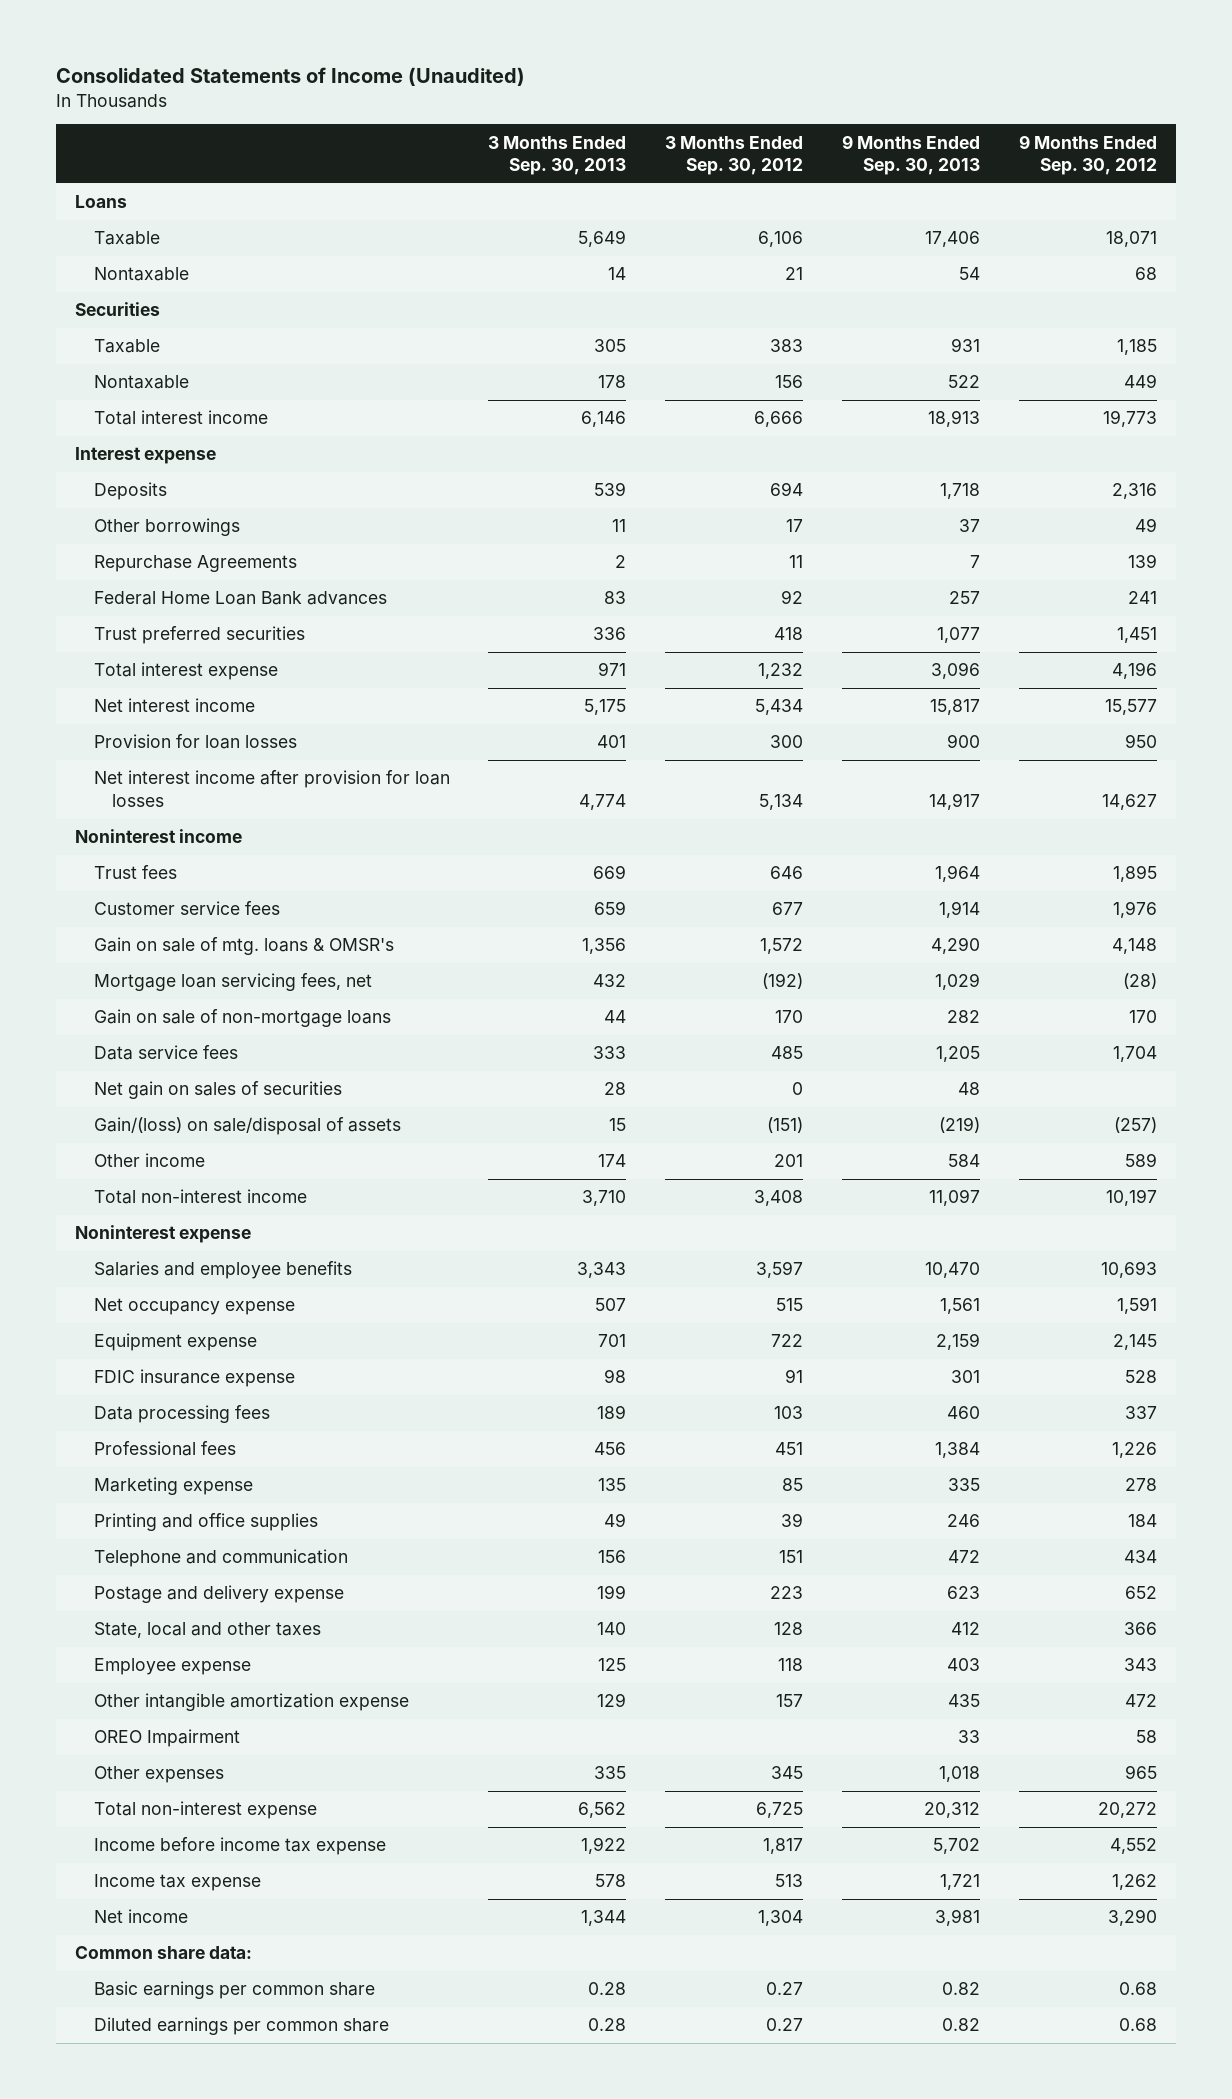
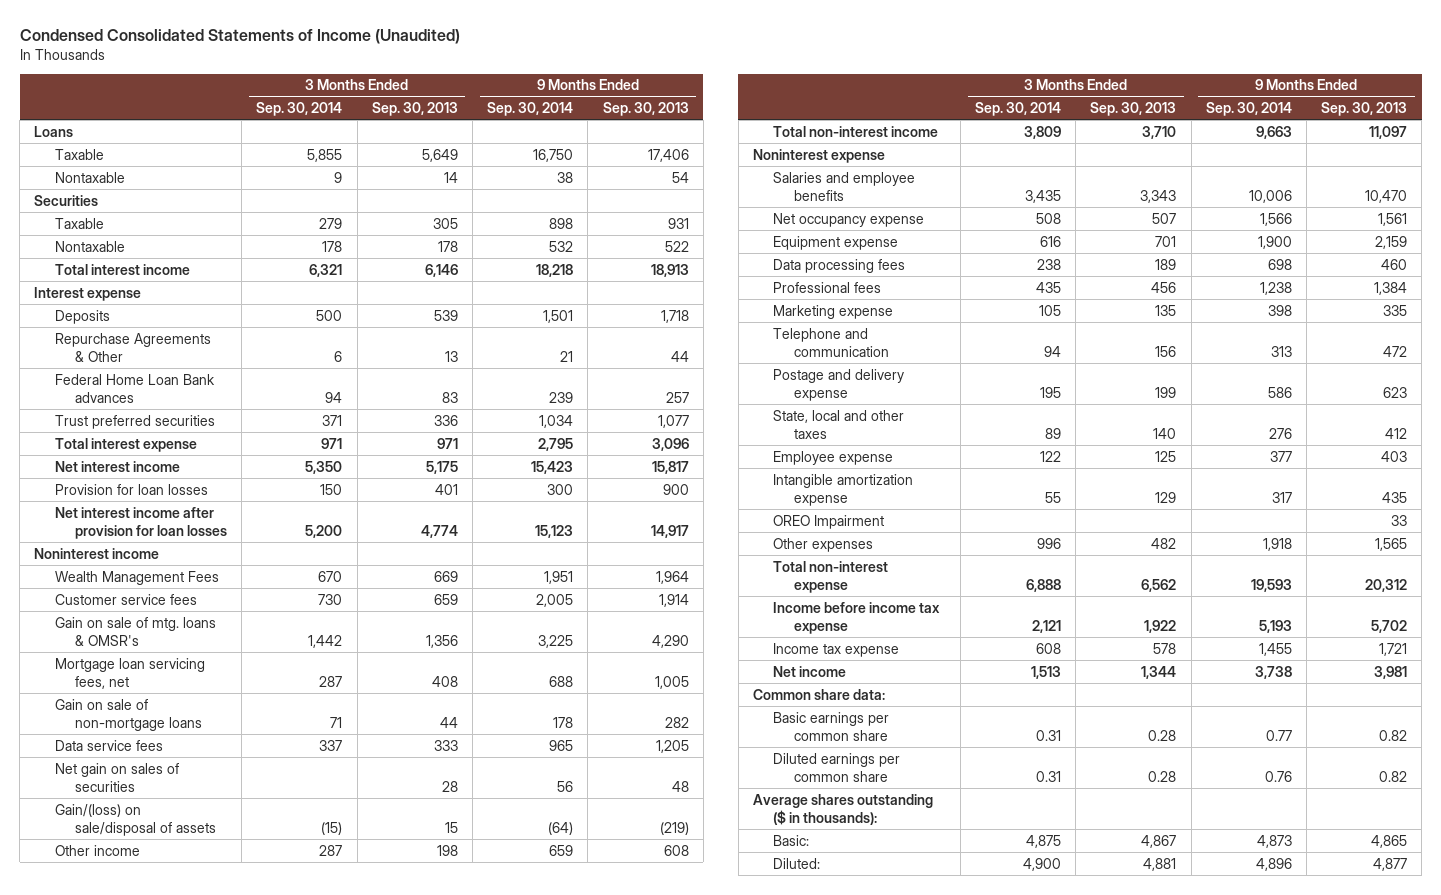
[56,67,526,87] Consolidated Statements of Income (Unaudited) -> [19,29,460,45] Condensed Consolidated Statements of Income (Unaudited)
[665,135,804,175] 3 Months Ended Sep. 30, 2012 -> none
[1018,134,1157,175] 9 Months Ended Sep. 30, 2012 -> none
none -> [256,102,343,117] Sep. 30, 2014
none -> [487,102,574,117] Sep. 30, 2014
[93,518,240,537] Other borrowings -> none
[93,555,297,573] Repurchase Agreements -> [54,332,211,362] Repurchase Agreements & Other
[615,555,627,569] 2 -> [444,350,458,362] 13
[970,555,981,569] 7 -> [670,350,689,362] 44
[93,865,177,880] Trust fees -> [54,570,219,585] Wealth Management Fees
[593,974,627,988] 432 -> [431,675,458,687] 408
[935,973,981,991] 1,029 -> [654,675,689,689] 1,005
[598,1154,627,1168] 174 -> [436,844,458,856] 198
[948,1154,981,1168] 584 -> [663,844,689,856] 608
[93,1369,295,1388] FDIC insurance expense -> none
[93,1513,318,1532] Printing and office supplies -> none
[93,1693,409,1712] Other intangible amortization expense -> [773,473,914,506] Intangible amortization expense
[594,1766,627,1780] 335 -> [1151,537,1177,549] 482
[939,1766,981,1783] 1,018 -> [1375,537,1408,551] 1,565
none -> [752,793,933,825] Average shares outstanding ($ in thousands):
none -> [773,834,810,846] Basic:
none -> [773,857,821,869] Diluted:

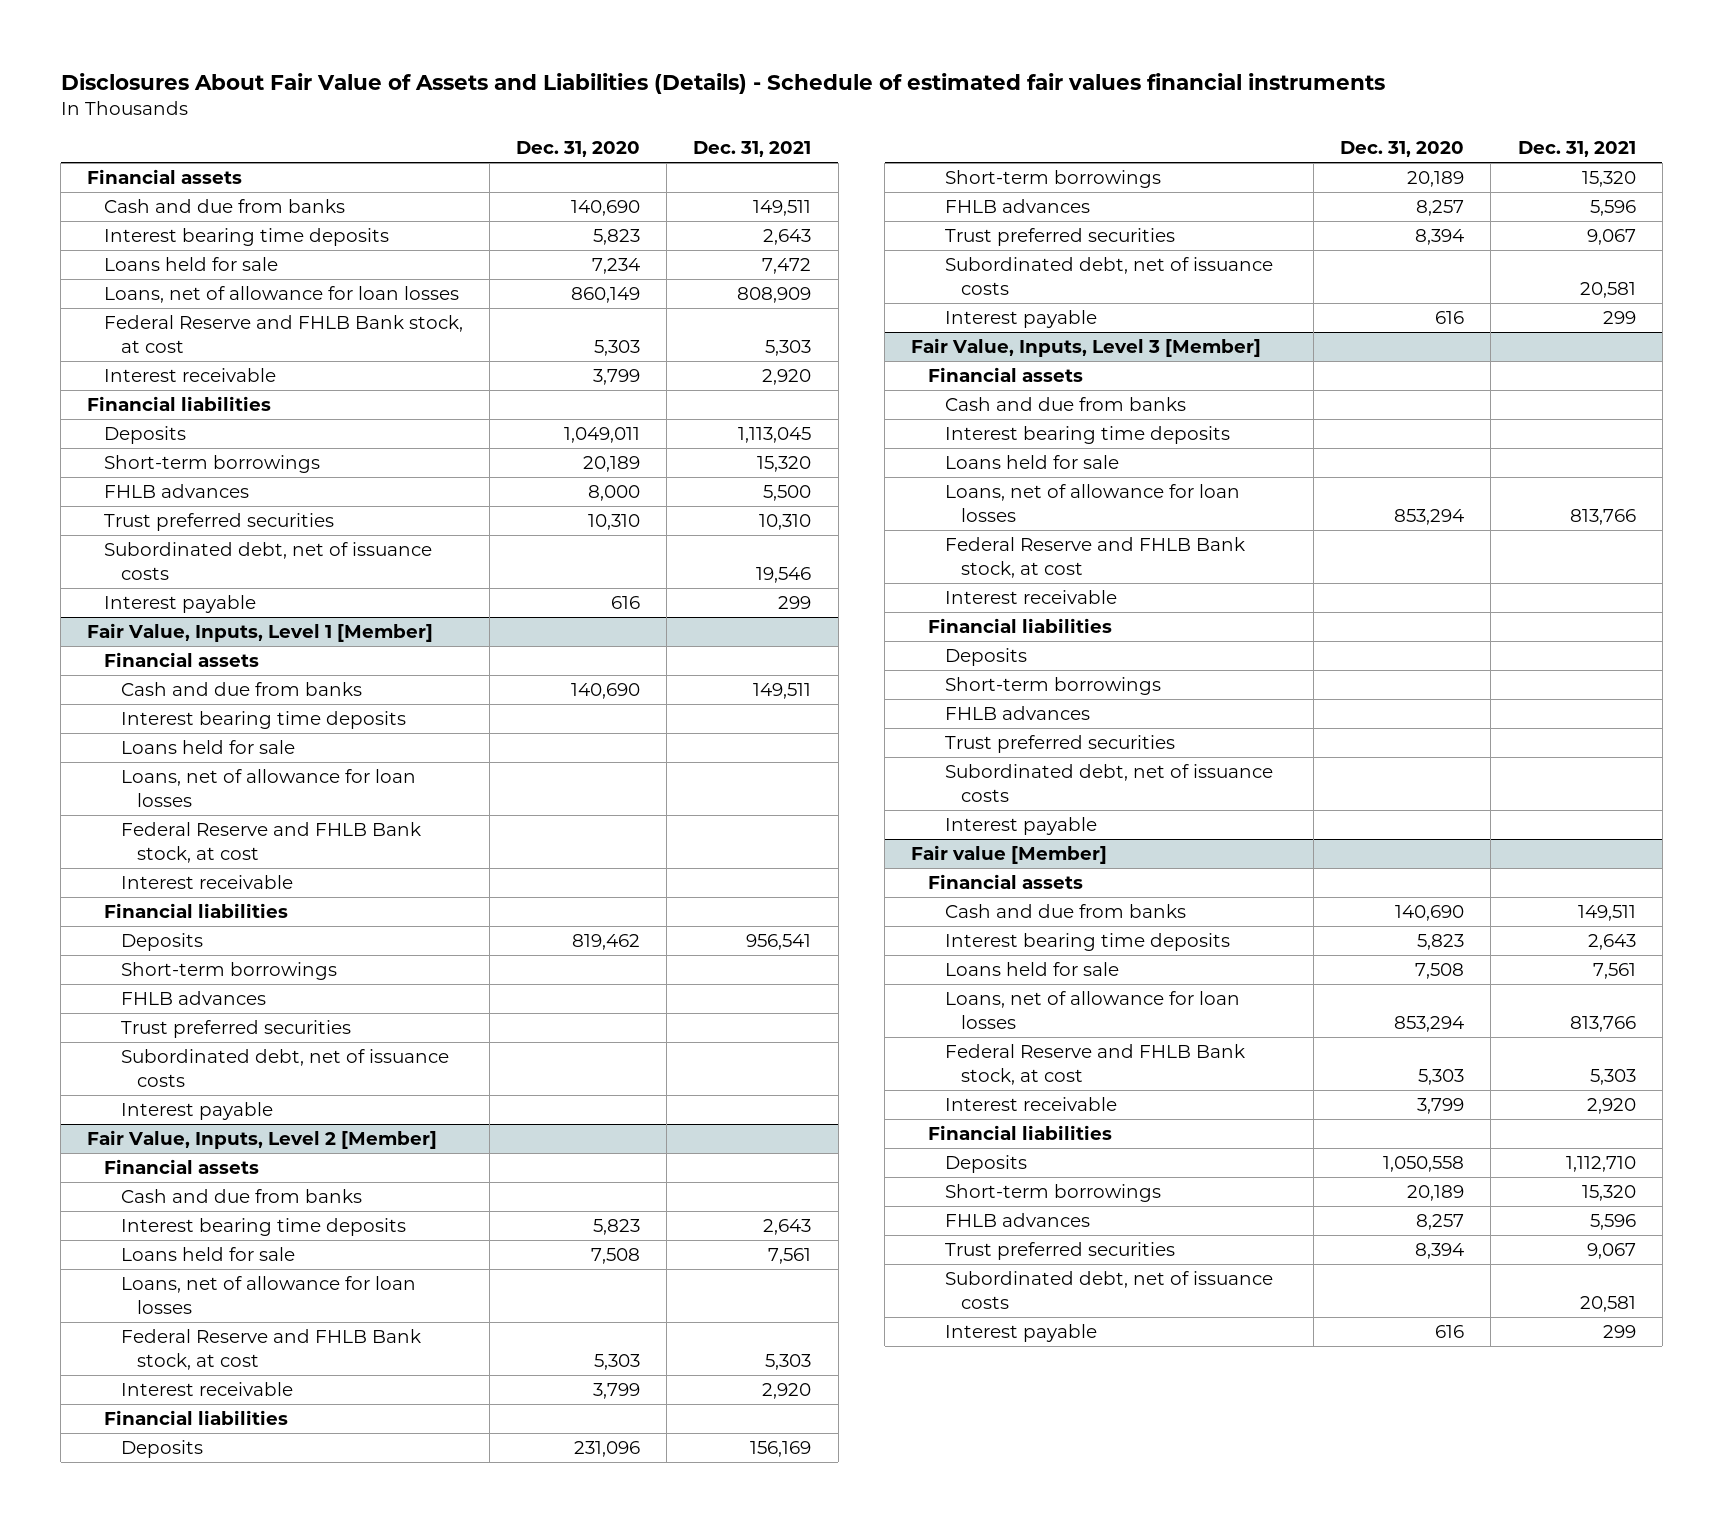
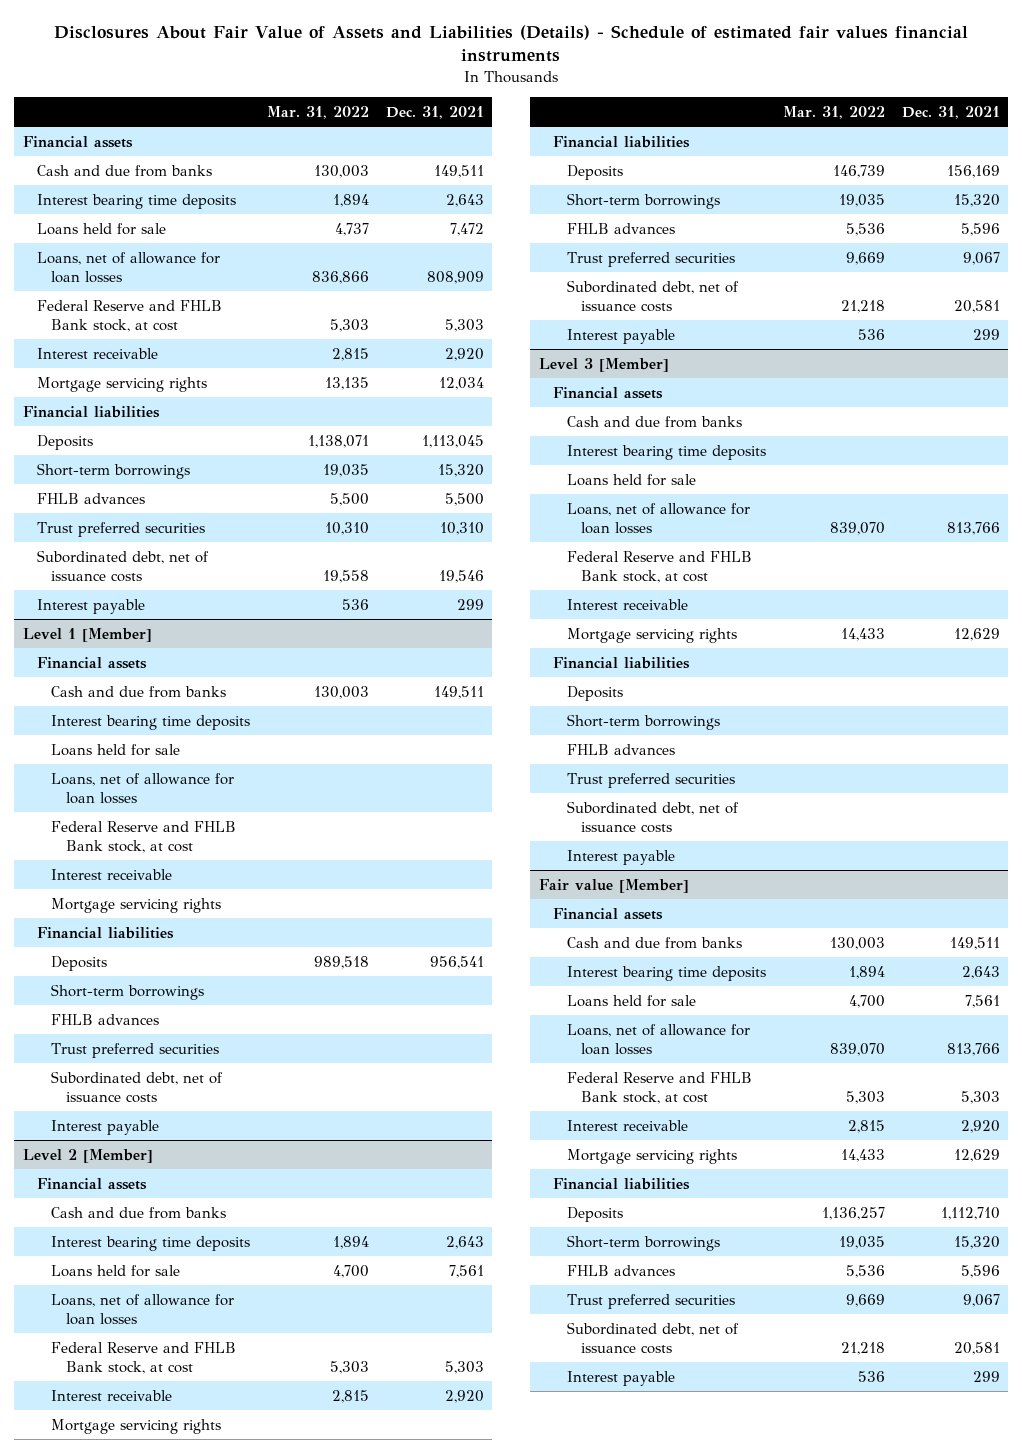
[516,141,641,158] Dec. 31, 2020 -> none
none -> [267,105,370,119] Mar. 31, 2022
none -> [36,376,207,392] Mortgage servicing rights
[87,622,434,642] Fair Value, Inputs, Level 1 [Member] -> [22,627,152,642] Level 1 [Member]
none -> [51,897,222,913] Mortgage servicing rights
[87,1129,438,1149] Fair Value, Inputs, Level 2 [Member] -> [22,1148,153,1163] Level 2 [Member]
none -> [51,1418,222,1434] Mortgage servicing rights
[911,337,1262,357] Fair Value, Inputs, Level 3 [Member] -> [538,357,669,372] Level 3 [Member]
none -> [567,627,738,643] Mortgage servicing rights
none -> [567,1148,738,1164] Mortgage servicing rights

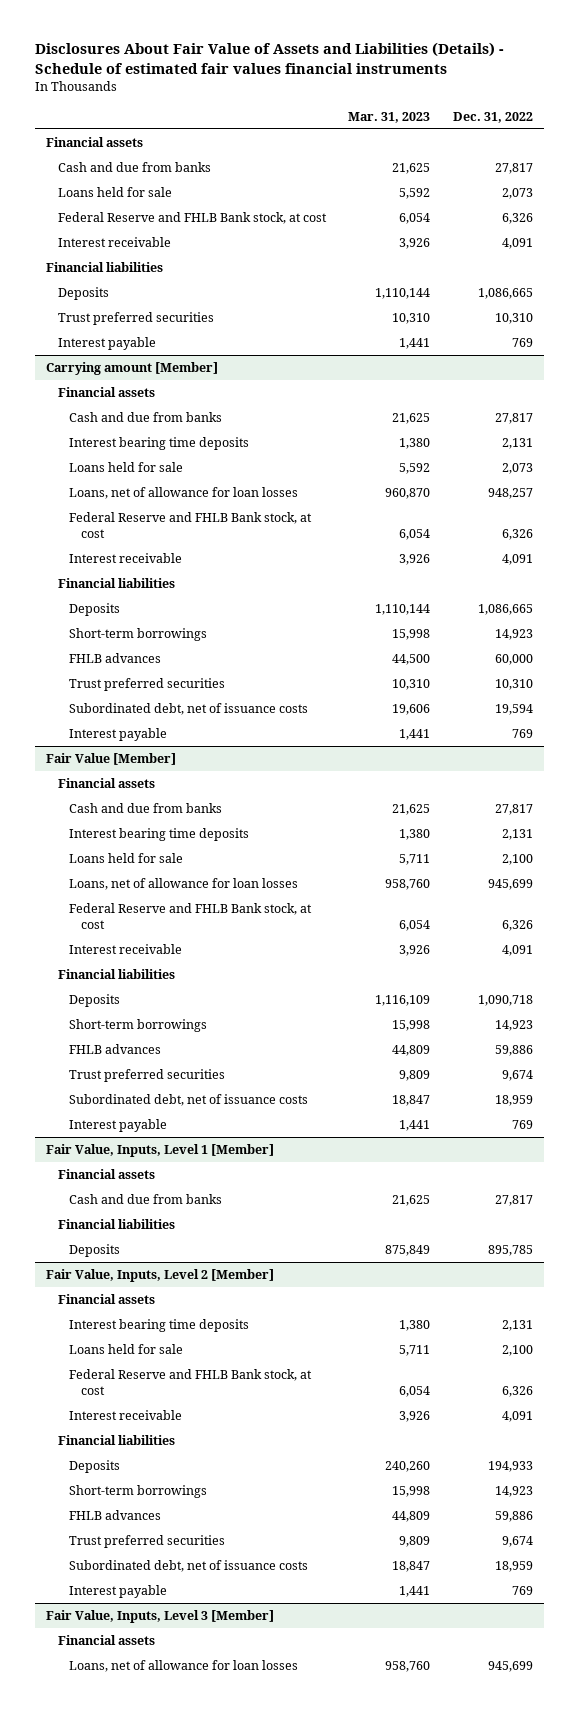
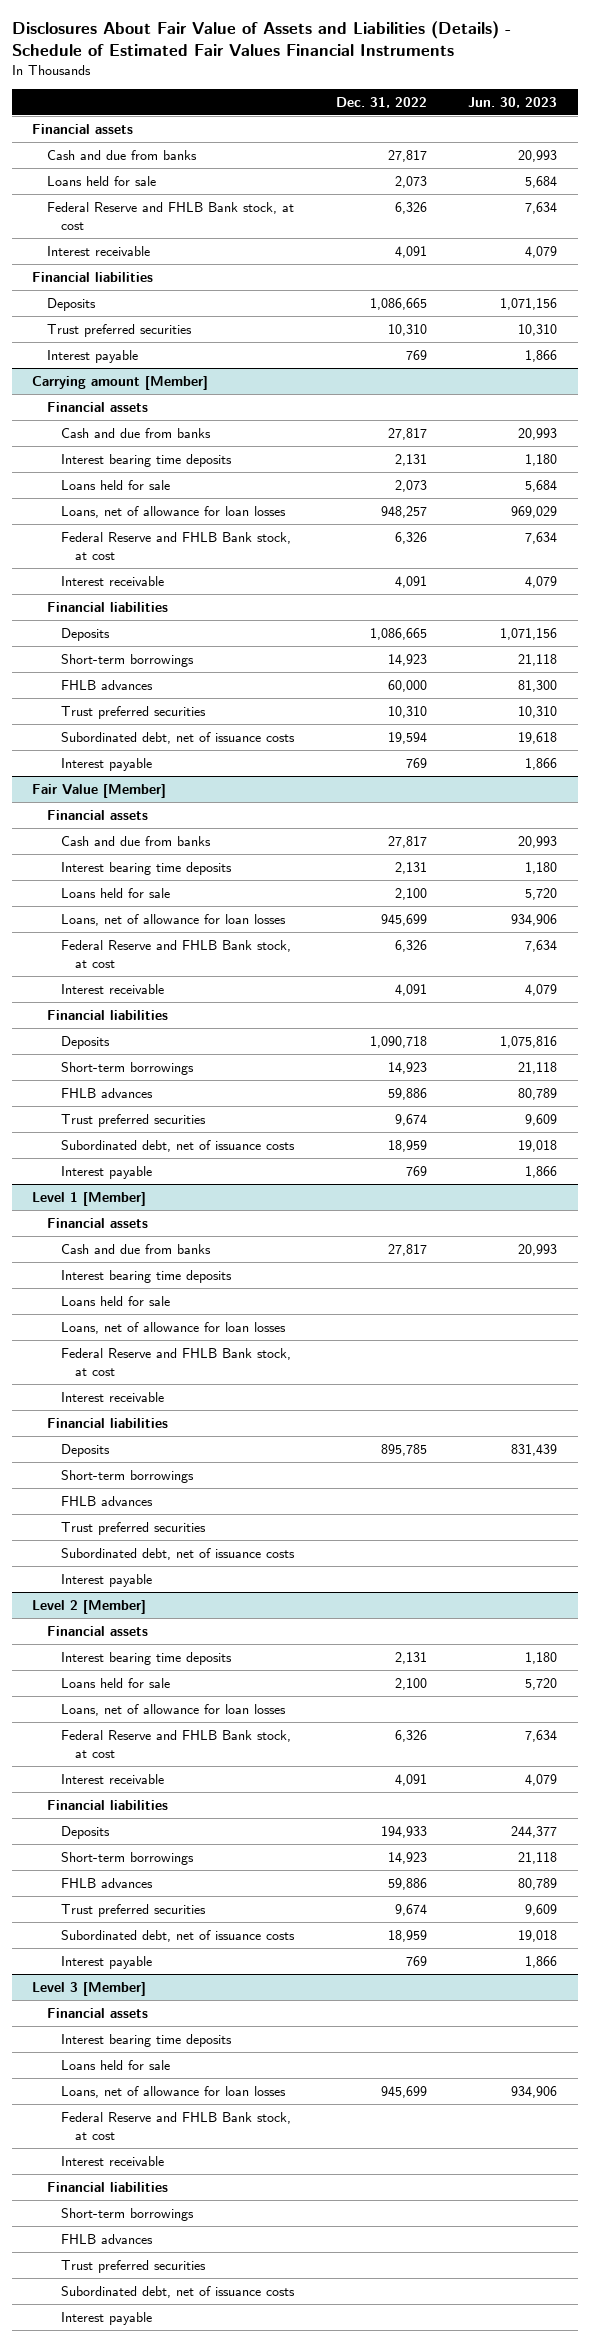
[35,42,505,74] Disclosures About Fair Value of Assets and Liabilities (Details) - Schedule of estimated fair values financial instruments -> [11,20,511,56] Disclosures About Fair Value of Assets and Liabilities (Details) - Schedule of Estimated Fair Values Financial Instruments
[348,111,431,123] Mar. 31, 2023 -> none
none -> [468,97,558,109] Jun. 30, 2023
[46,1144,275,1158] Fair Value, Inputs, Level 1 [Member] -> [32,1191,147,1206] Level 1 [Member]
none -> [61,1269,233,1283] Interest bearing time deposits
none -> [61,1295,171,1306] Loans held for sale
none -> [61,1321,287,1334] Loans, net of allowance for loan losses
none -> [61,1347,292,1376] Federal Reserve and FHLB Bank stock, at cost
none -> [61,1391,165,1402] Interest receivable
none -> [61,1469,195,1483] Short-term borrowings
none -> [61,1495,154,1506] FHLB advances
none -> [61,1521,207,1535] Trust preferred securities
none -> [61,1547,296,1560] Subordinated debt, net of issuance costs
none -> [61,1573,153,1587] Interest payable
[46,1269,275,1283] Fair Value, Inputs, Level 2 [Member] -> [32,1599,147,1614] Level 2 [Member]
none -> [61,1703,287,1716] Loans, net of allowance for loan losses
[46,1610,275,1624] Fair Value, Inputs, Level 3 [Member] -> [32,1981,147,1996] Level 3 [Member]
none -> [61,2033,233,2047] Interest bearing time deposits
none -> [61,2059,171,2070] Loans held for sale
none -> [61,2111,292,2140] Federal Reserve and FHLB Bank stock, at cost
none -> [61,2155,165,2166] Interest receivable
none -> [46,2181,168,2192] Financial liabilities
none -> [61,2207,195,2221] Short-term borrowings
none -> [61,2233,154,2244] FHLB advances
none -> [61,2259,207,2273] Trust preferred securities
none -> [61,2285,296,2298] Subordinated debt, net of issuance costs
none -> [61,2311,153,2325] Interest payable

